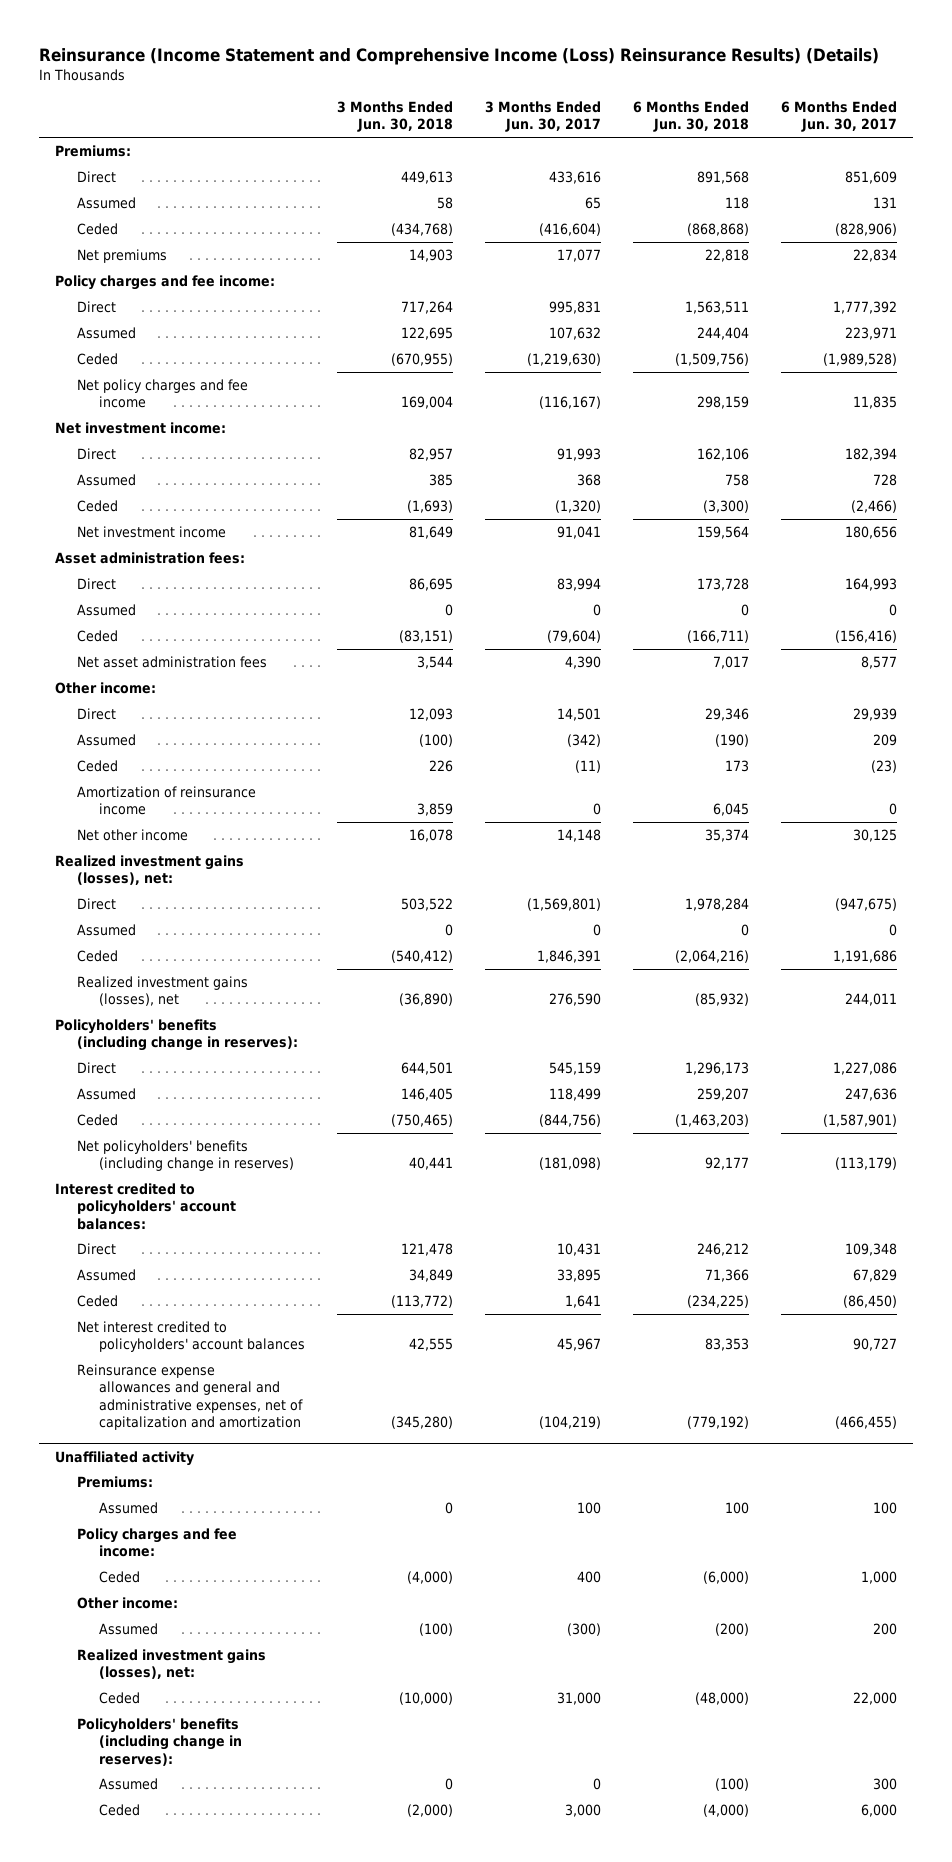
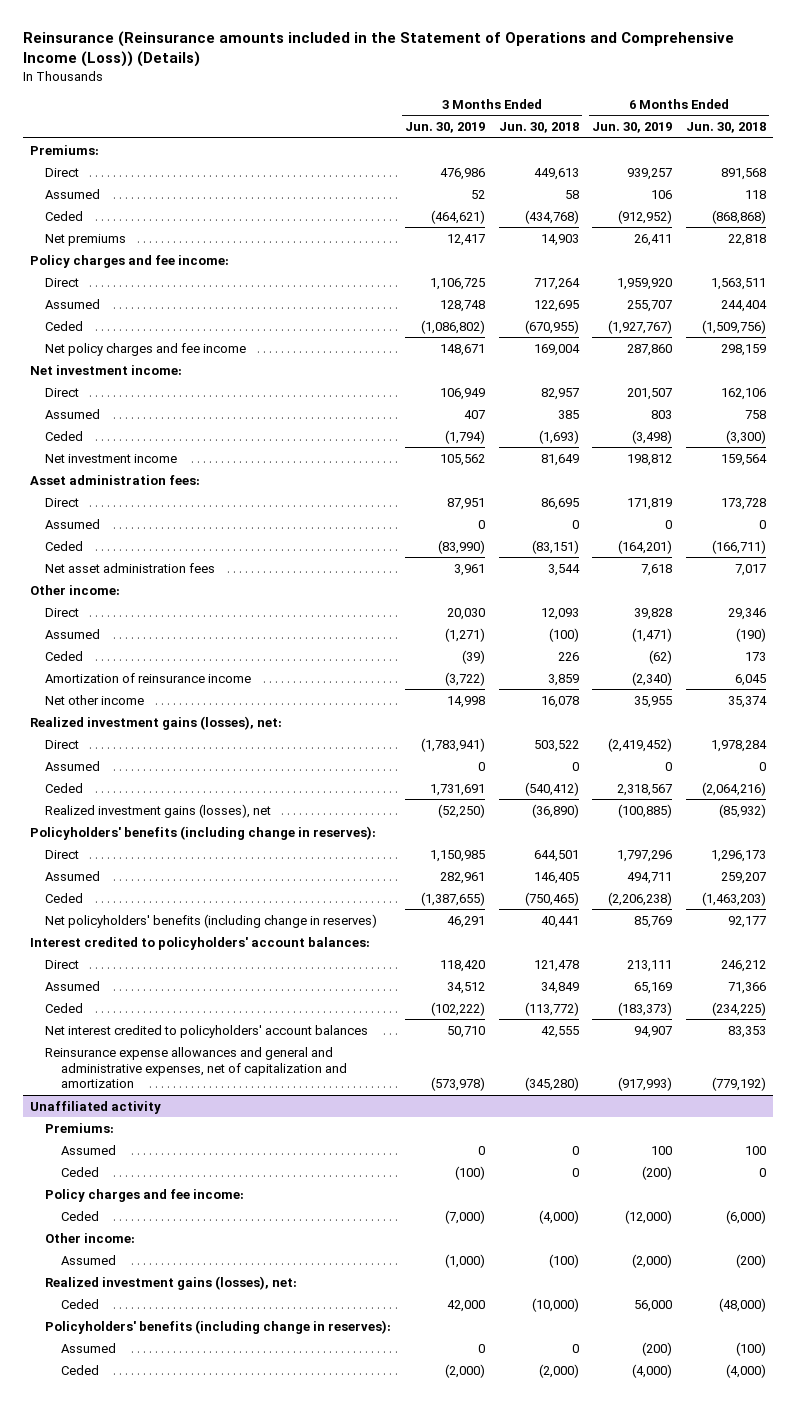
[38,47,879,65] Reinsurance (Income Statement and Comprehensive Income (Loss) Reinsurance Results) (Details) -> [23,31,735,68] Reinsurance (Reinsurance amounts included in the Statement of Operations and Comprehensive Income (Loss)) (Details)
[484,101,601,133] 3 Months Ended Jun. 30, 2017 -> none
[781,101,898,133] 6 Months Ended Jun. 30, 2017 -> none
none -> [404,122,485,134] Jun. 30, 2019
none -> [592,122,673,134] Jun. 30, 2019
none -> [60,1166,99,1177] Ceded

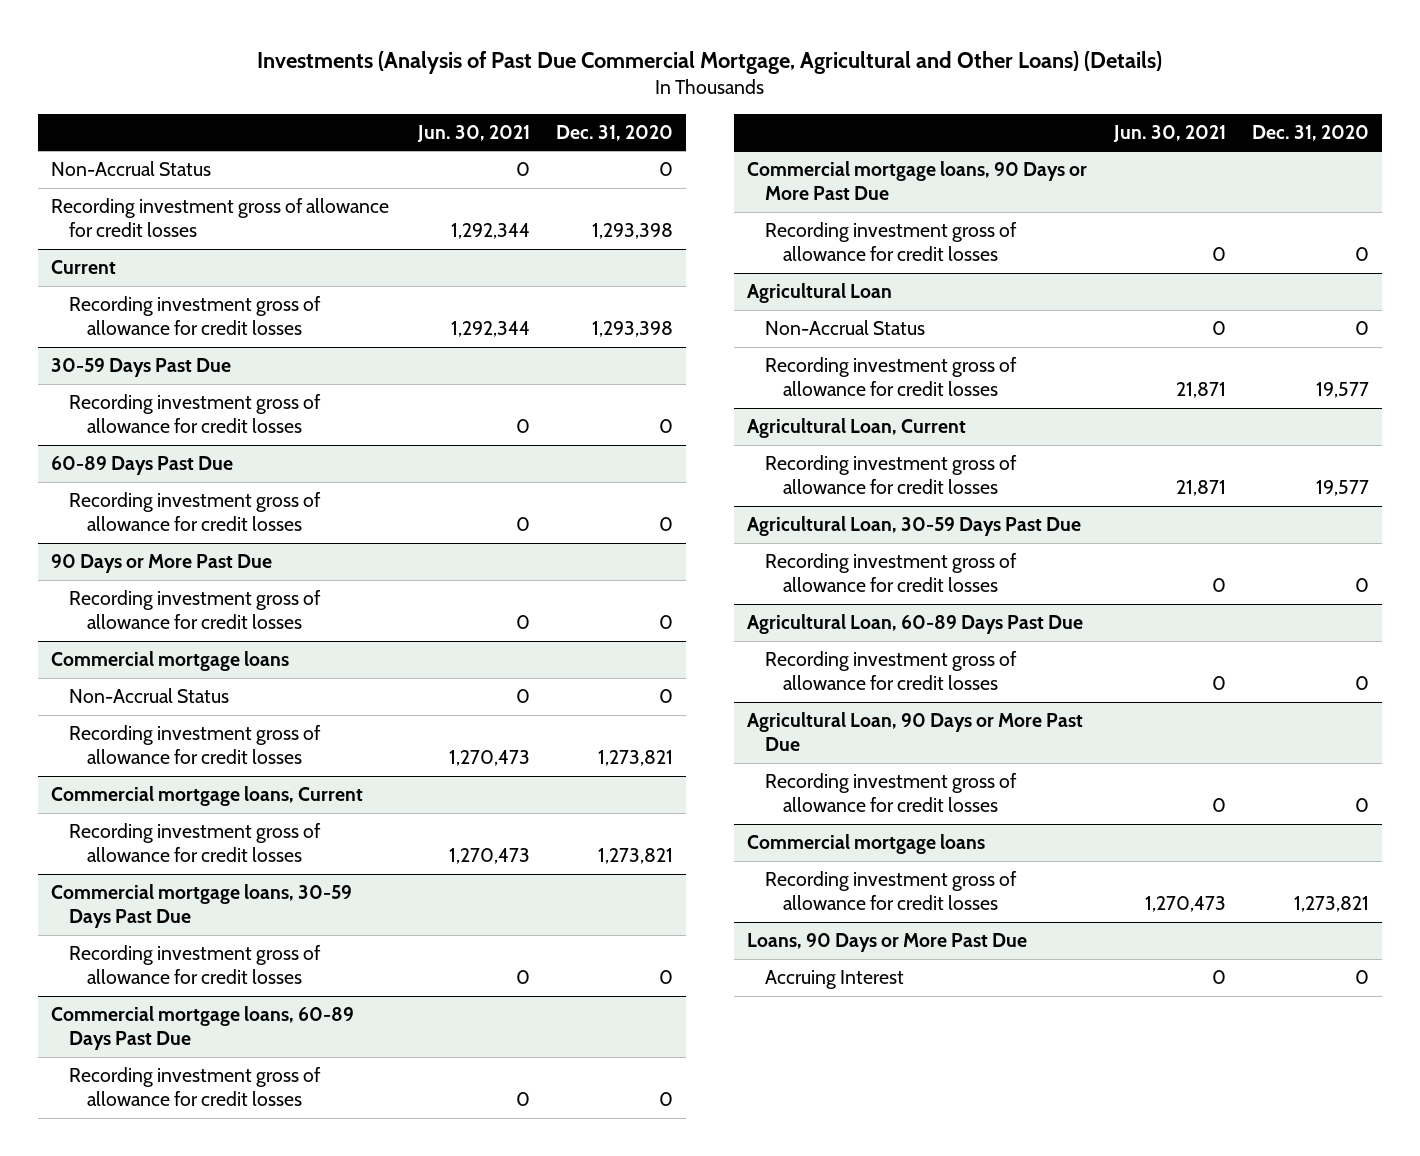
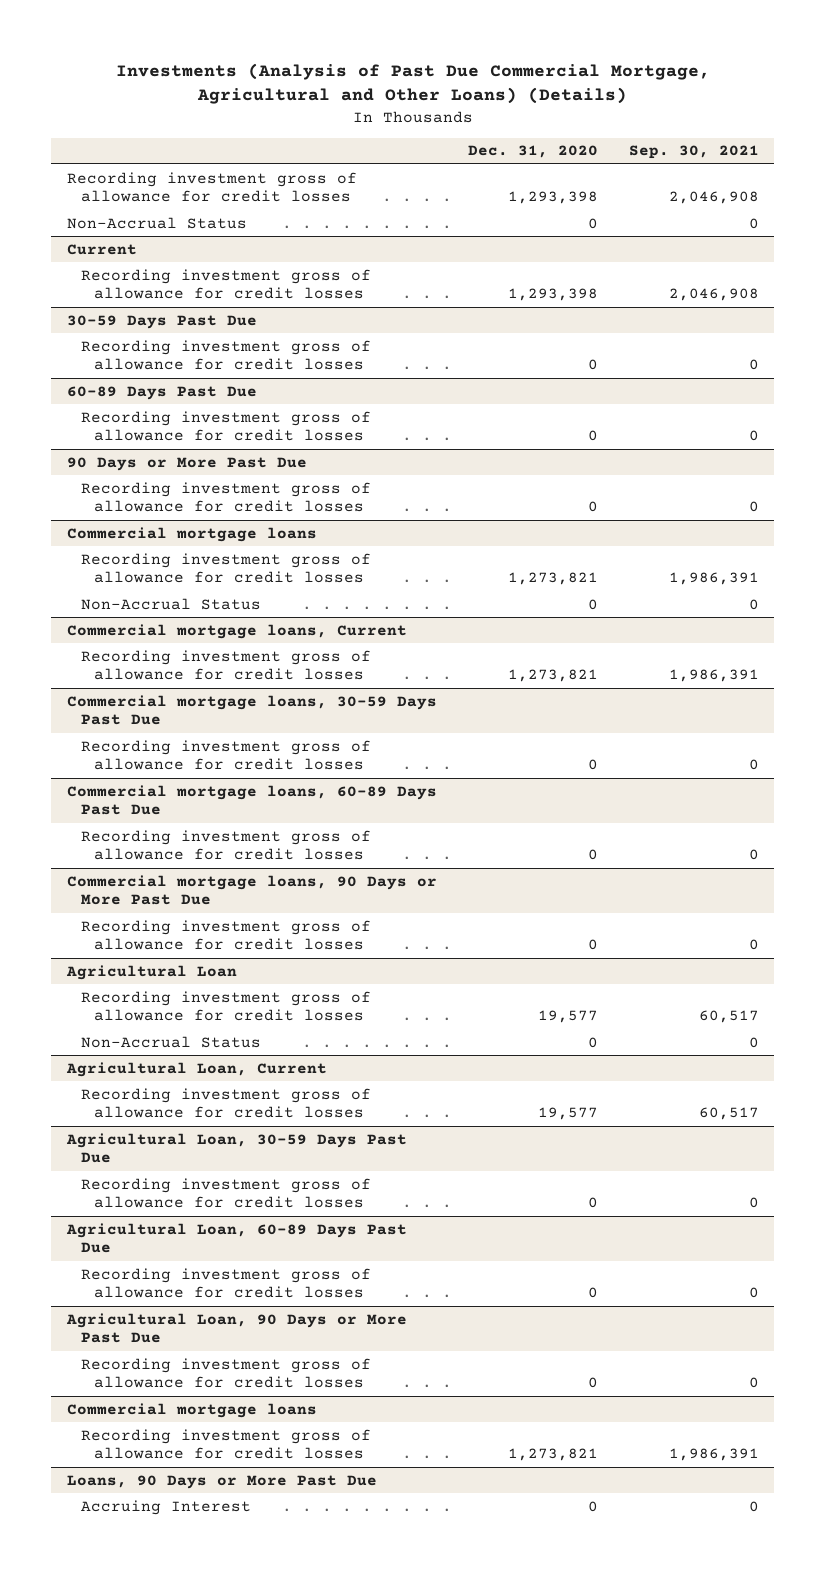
[416,124,530,142] Jun. 30, 2021 -> none
none -> [628,145,759,160] Sep. 30, 2021
[51,161,212,177] Non-Accrual Status -> [66,216,247,229] Non-Accrual Status
[69,688,230,704] Non-Accrual Status -> [80,597,261,610] Non-Accrual Status
[765,320,926,336] Non-Accrual Status -> [80,1035,261,1048] Non-Accrual Status

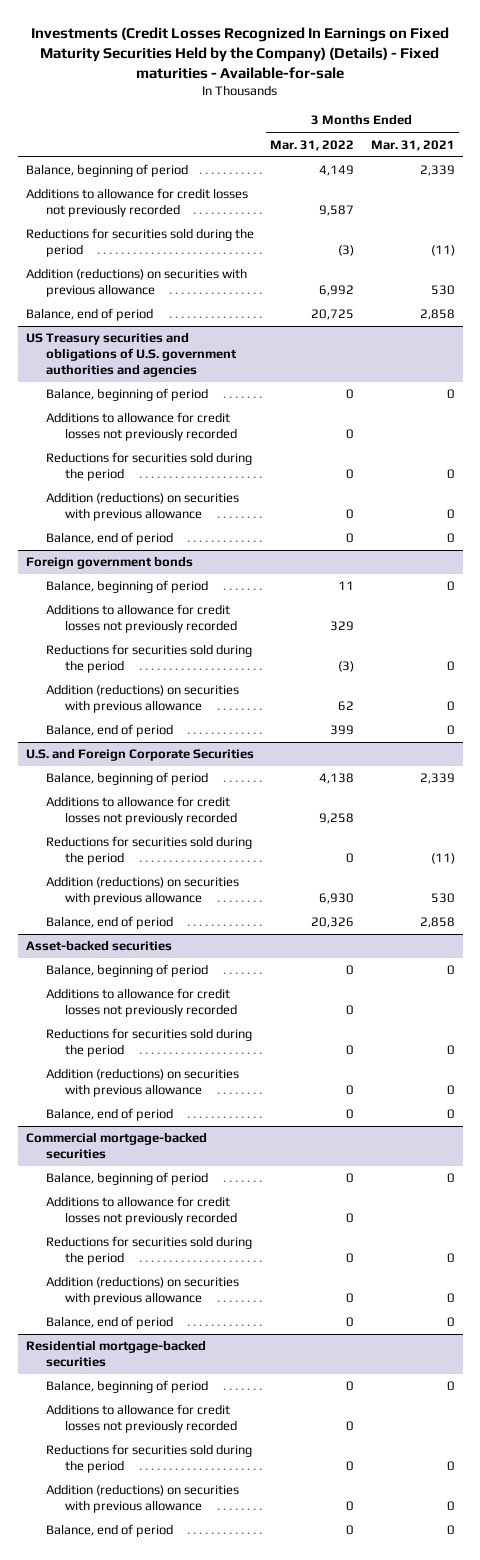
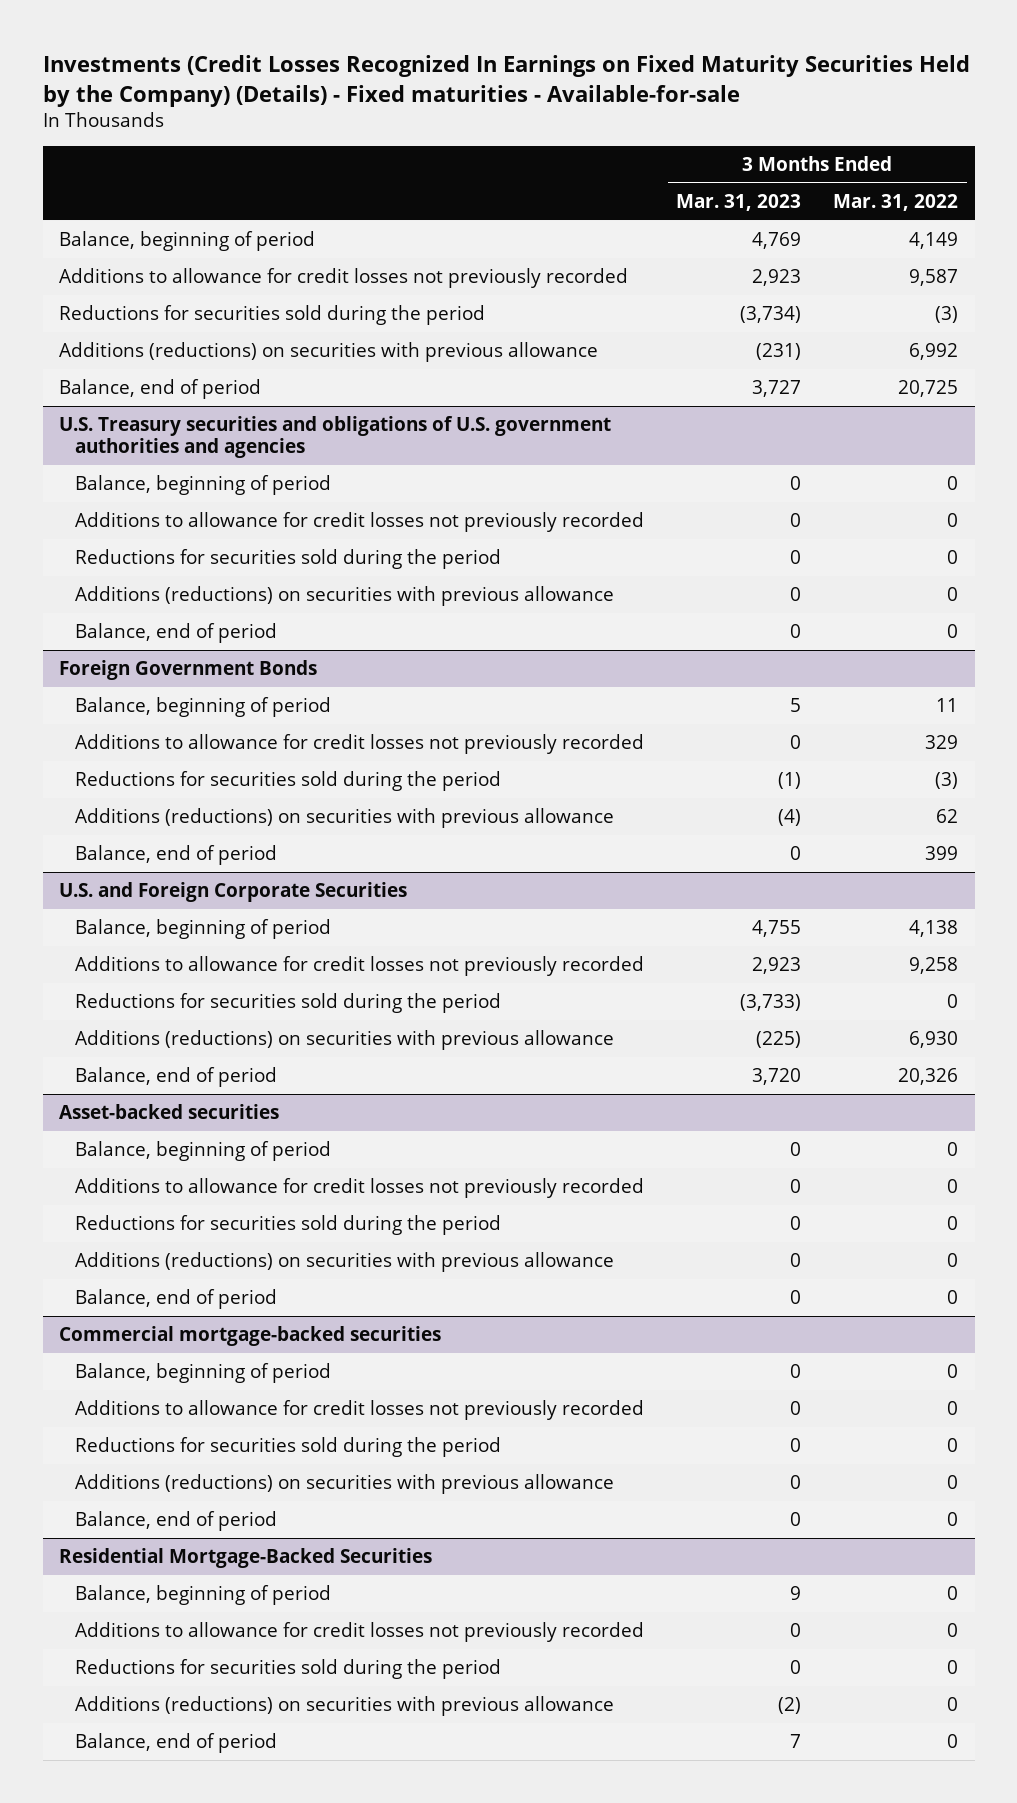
[370,139,455,151] Mar. 31, 2021 -> none
none -> [676,194,802,212] Mar. 31, 2023
[25,268,247,298] Addition (reductions) on securities with previous allowance -> [58,342,598,363] Additions (reductions) on securities with previous allowance
[25,332,237,377] US Treasury securities and obligations of U.S. government authorities and agencies -> [58,416,611,459] U.S. Treasury securities and obligations of U.S. government authorities and agencies
[45,492,239,522] Addition (reductions) on securities with previous allowance -> [74,586,614,607] Additions (reductions) on securities with previous allowance
[25,556,193,570] Foreign government bonds -> [58,660,317,681] Foreign Government Bonds
[45,684,239,714] Addition (reductions) on securities with previous allowance -> [74,808,614,829] Additions (reductions) on securities with previous allowance
[45,876,239,906] Addition (reductions) on securities with previous allowance -> [74,1030,614,1051] Additions (reductions) on securities with previous allowance
[45,1068,239,1098] Addition (reductions) on securities with previous allowance -> [74,1252,614,1273] Additions (reductions) on securities with previous allowance
[45,1276,239,1306] Addition (reductions) on securities with previous allowance -> [74,1474,614,1495] Additions (reductions) on securities with previous allowance
[25,1340,206,1368] Residential mortgage-backed securities -> [58,1548,432,1569] Residential Mortgage-Backed Securities
[45,1484,239,1514] Addition (reductions) on securities with previous allowance -> [74,1696,614,1717] Additions (reductions) on securities with previous allowance

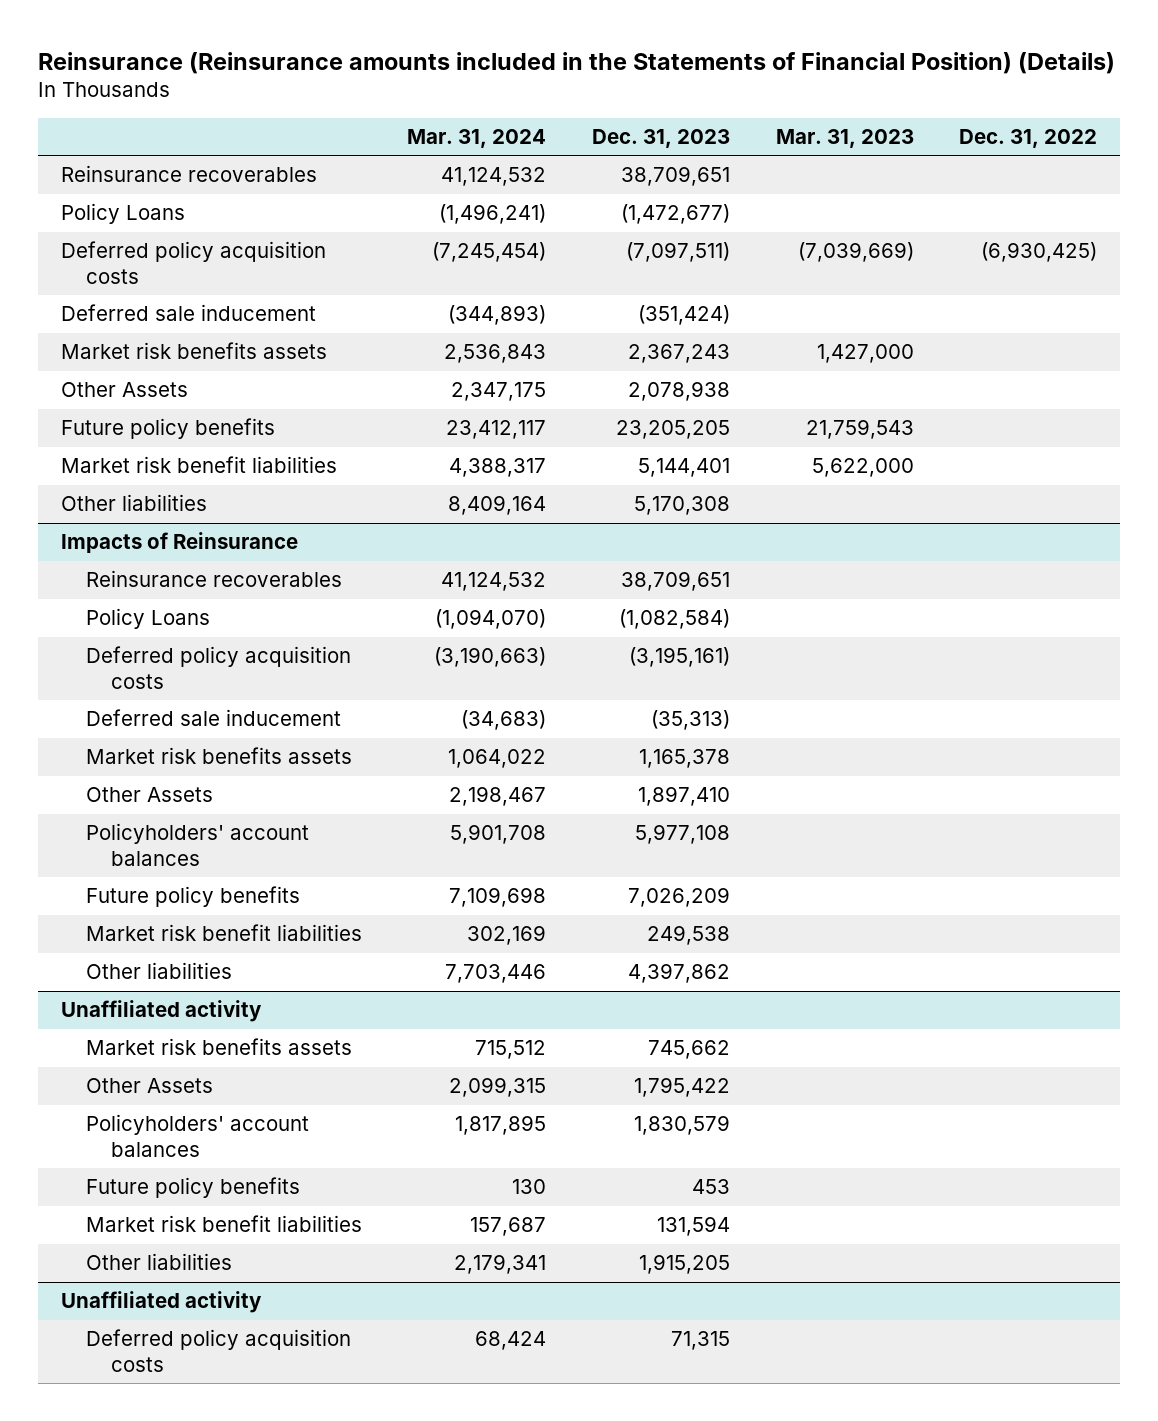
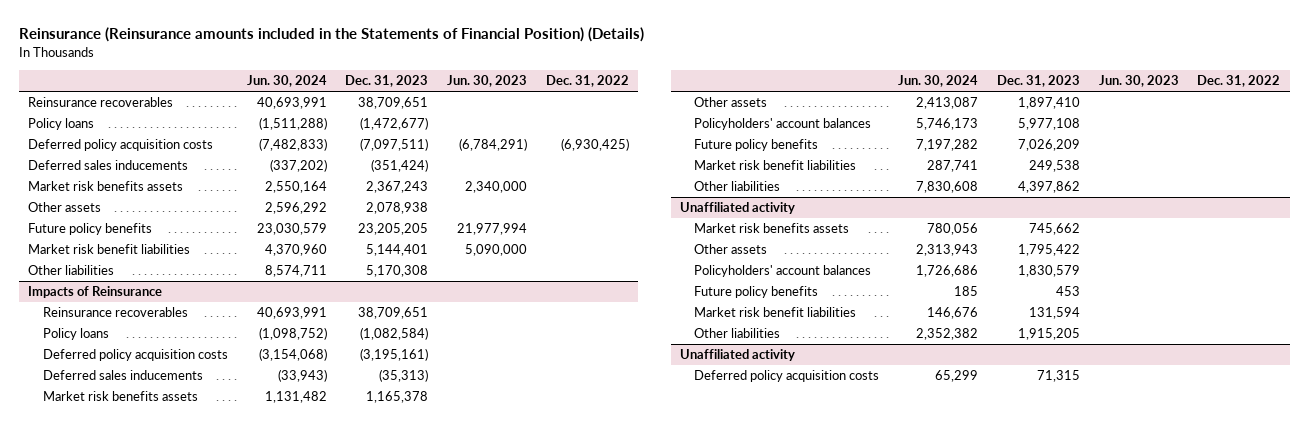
[407,128,547,148] Mar. 31, 2024 -> none
[775,128,914,148] Mar. 31, 2023 -> none
none -> [246,75,327,88] Jun. 30, 2024
none -> [446,75,527,88] Jun. 30, 2023
[60,203,185,225] Policy Loans -> [28,118,95,131] Policy loans
[60,304,316,322] Deferred sale inducement -> [28,160,189,171] Deferred sales inducements
[60,382,188,398] Other Assets -> [28,202,102,213] Other assets
[85,608,210,630] Policy Loans -> [42,328,109,341] Policy loans
[85,709,341,727] Deferred sale inducement -> [42,370,203,381] Deferred sales inducements
[85,787,213,803] Other Assets -> [694,97,768,108] Other assets
[85,1078,213,1094] Other Assets -> [694,244,768,255] Other assets

